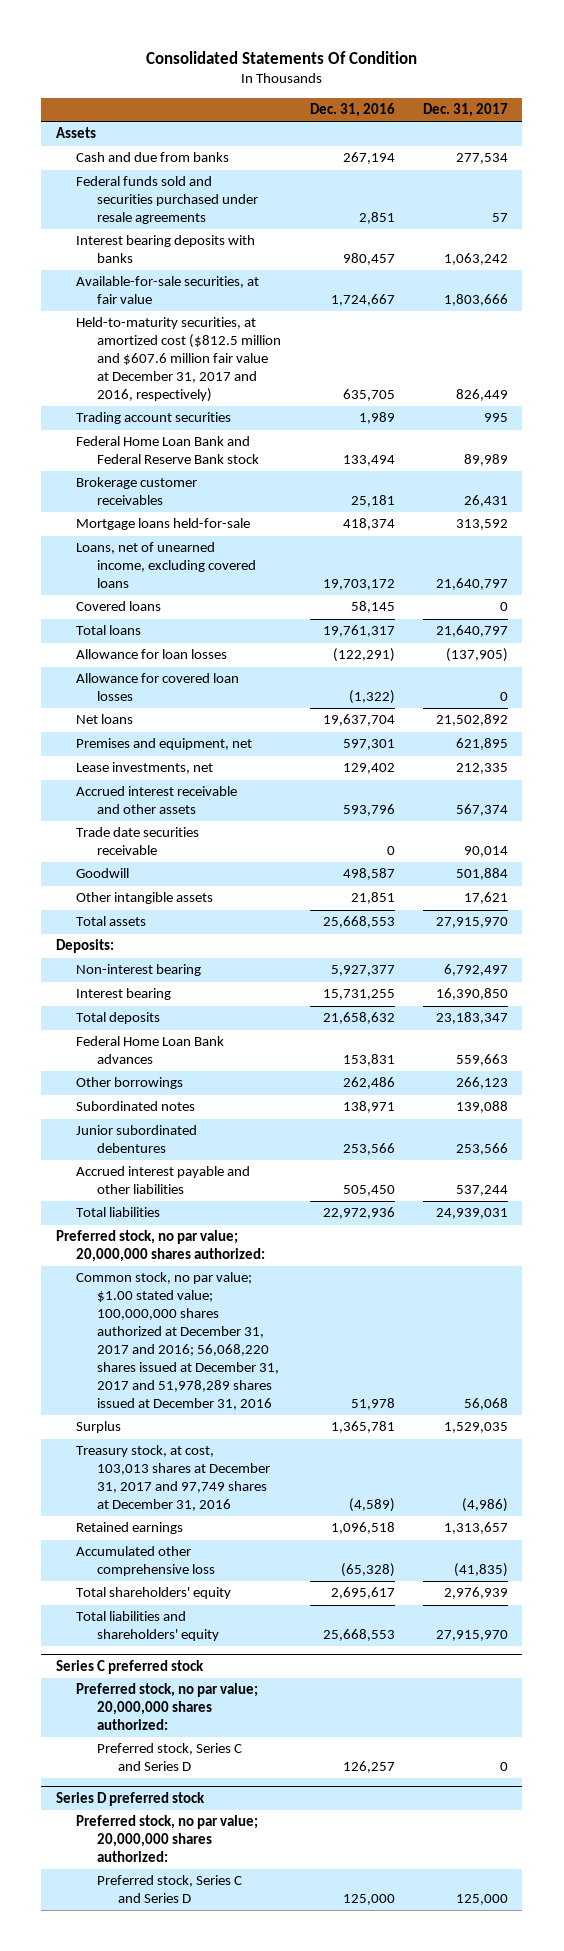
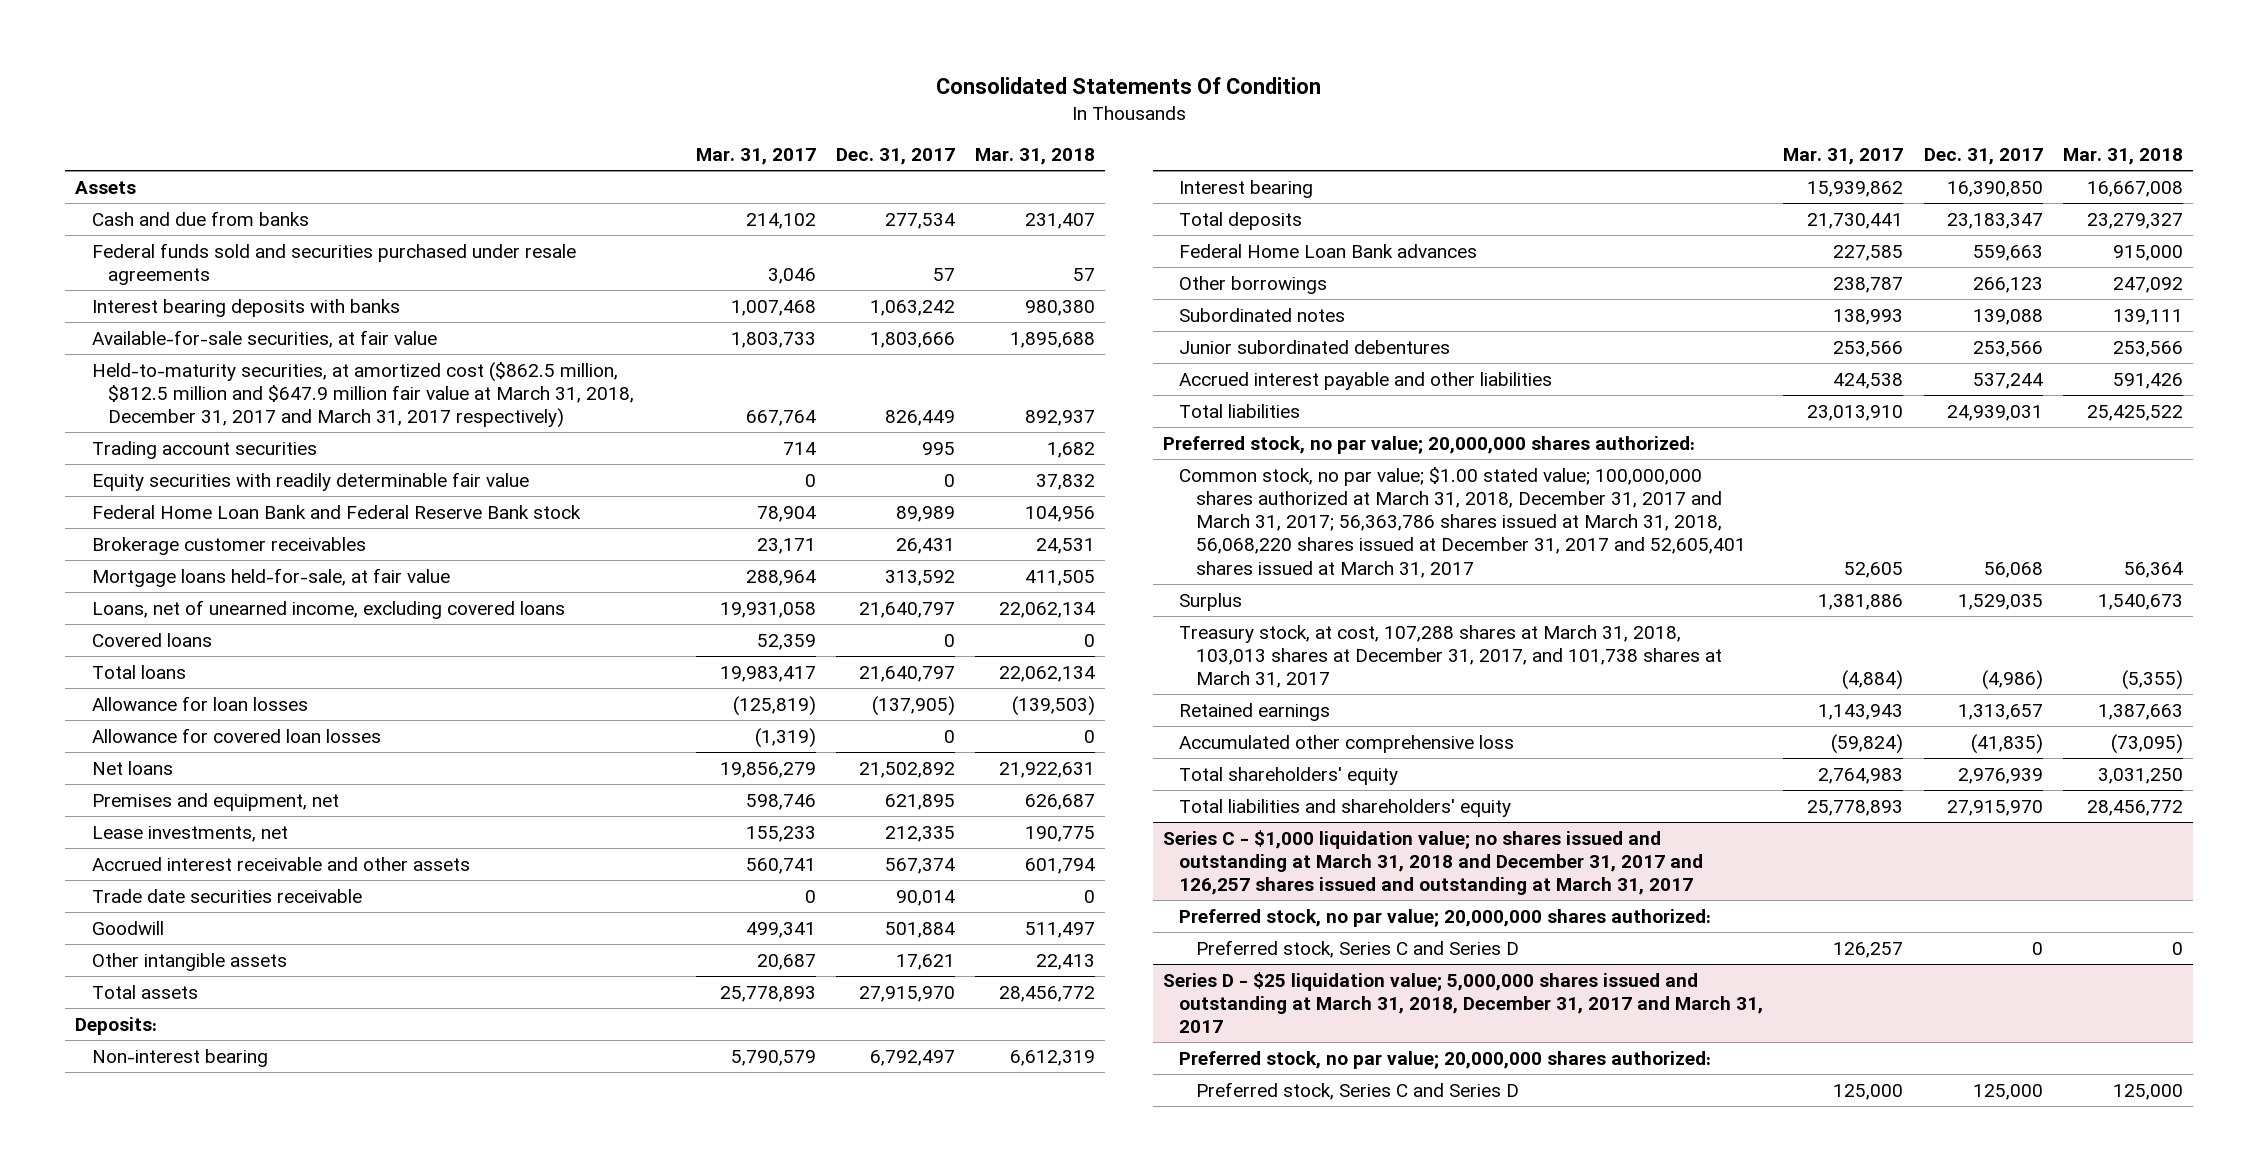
[309,103,395,118] Dec. 31, 2016 -> none
none -> [695,148,816,166] Mar. 31, 2017
none -> [975,148,1096,166] Mar. 31, 2018
[76,317,282,403] Held-to-maturity securities, at amortized cost ($812.5 million and $607.6 million fair value at December 31, 2017 and 2016, respectively) -> [91,361,635,429] Held-to-maturity securities, at amortized cost ($862.5 million, $812.5 million and $647.9 million fair value at March 31, 2018, December 31, 2017 and March 31, 2017 respectively)
none -> [91,471,529,491] Equity securities with readily determinable fair value
[76,518,251,531] Mortgage loans held-for-sale -> [91,567,450,587] Mortgage loans held-for-sale, at fair value
[76,1272,280,1410] Common stock, no par value; $1.00 stated value; 100,000,000 shares authorized at December 31, 2017 and 2016; 56,068,220 shares issued at December 31, 2017 and 51,978,289 shares issued at December 31, 2016 -> [1179,466,1746,578] Common stock, no par value; $1.00 stated value; 100,000,000 shares authorized at March 31, 2018, December 31, 2017 and March 31, 2017; 56,363,786 shares issued at March 31, 2018, 56,068,220 shares issued at December 31, 2017 and 52,605,401 shares issued at March 31, 2017
[76,1445,271,1512] Treasury stock, at cost, 103,013 shares at December 31, 2017 and 97,749 shares at December 31, 2016 -> [1179,624,1722,689] Treasury stock, at cost, 107,288 shares at March 31, 2018, 103,013 shares at December 31, 2017, and 101,738 shares at March 31, 2017
[55,1660,204,1675] Series C preferred stock -> [1162,829,1704,896] Series C - $1,000 liquidation value; no shares issued and outstanding at March 31, 2018 and December 31, 2017 and 126,257 shares issued and outstanding at March 31, 2017
[55,1792,205,1807] Series D preferred stock -> [1162,971,1764,1034] Series D - $25 liquidation value; 5,000,000 shares issued and outstanding at March 31, 2018, December 31, 2017 and March 31, 2017

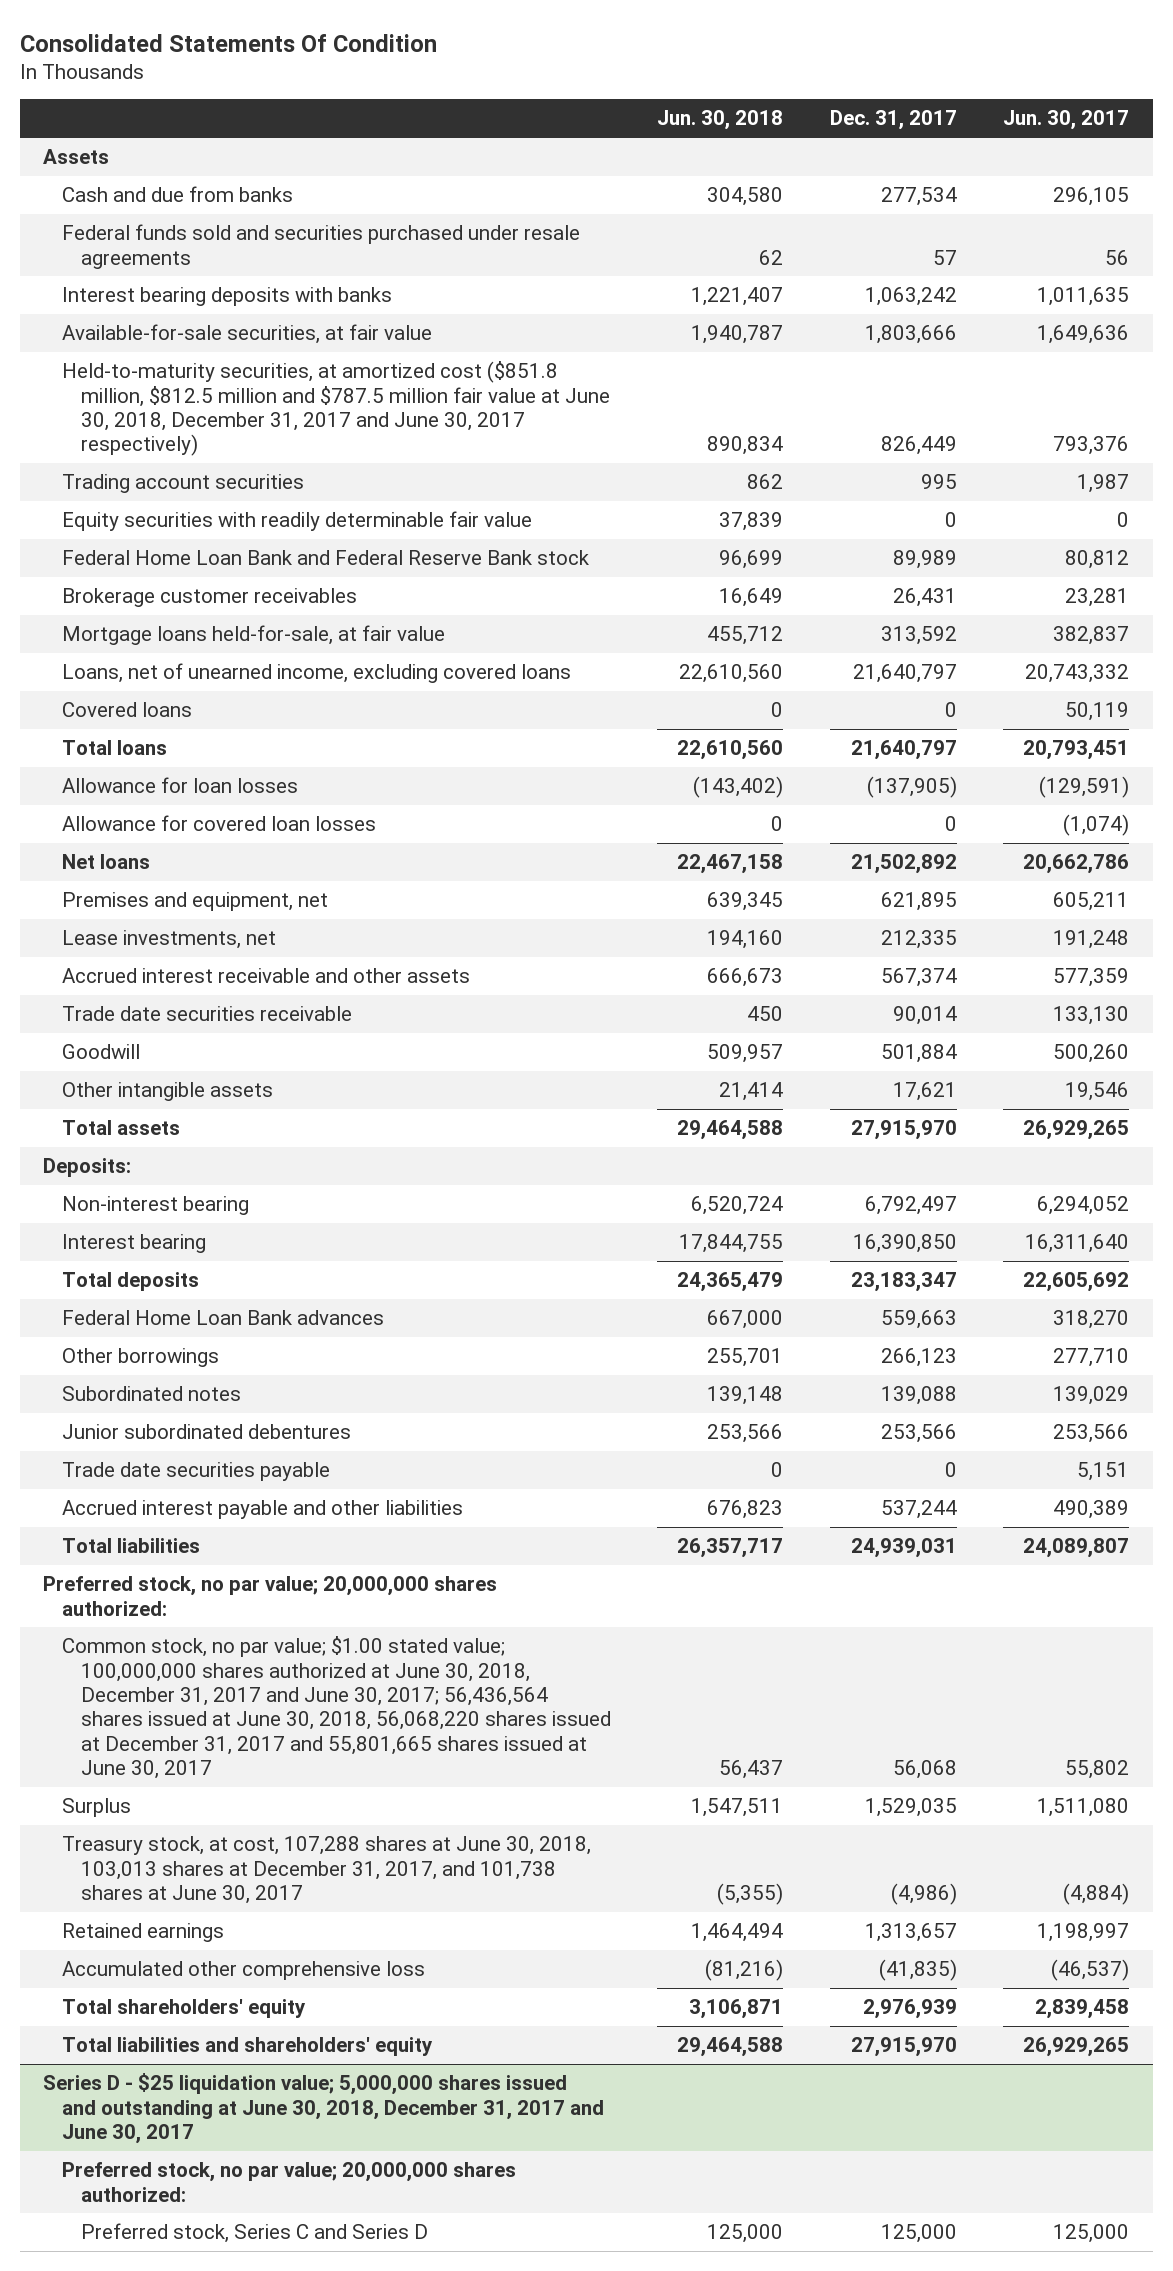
[695,148,816,166] Mar. 31, 2017 -> none
[975,148,1096,166] Mar. 31, 2018 -> none
none -> [657,110,784,131] Jun. 30, 2018
none -> [1003,110,1130,131] Jun. 30, 2017
[91,361,635,429] Held-to-maturity securities, at amortized cost ($862.5 million, $812.5 million and $647.9 million fair value at March 31, 2018, December 31, 2017 and March 31, 2017 respectively) -> [62,361,610,457] Held-to-maturity securities, at amortized cost ($851.8 million, $812.5 million and $787.5 million fair value at June 30, 2018, December 31, 2017 and June 30, 2017 respectively)
none -> [62,1462,331,1482] Trade date securities payable
[1179,466,1746,578] Common stock, no par value; $1.00 stated value; 100,000,000 shares authorized at March 31, 2018, December 31, 2017 and March 31, 2017; 56,363,786 shares issued at March 31, 2018, 56,068,220 shares issued at December 31, 2017 and 52,605,401 shares issued at March 31, 2017 -> [62,1636,611,1780] Common stock, no par value; $1.00 stated value; 100,000,000 shares authorized at June 30, 2018, December 31, 2017 and June 30, 2017; 56,436,564 shares issued at June 30, 2018, 56,068,220 shares issued at December 31, 2017 and 55,801,665 shares issued at June 30, 2017
[1179,624,1722,689] Treasury stock, at cost, 107,288 shares at March 31, 2018, 103,013 shares at December 31, 2017, and 101,738 shares at March 31, 2017 -> [62,1836,592,1904] Treasury stock, at cost, 107,288 shares at June 30, 2018, 103,013 shares at December 31, 2017, and 101,738 shares at June 30, 2017
[1162,829,1704,896] Series C - $1,000 liquidation value; no shares issued and outstanding at March 31, 2018 and December 31, 2017 and 126,257 shares issued and outstanding at March 31, 2017 -> none
[1179,908,1712,927] Preferred stock, no par value; 20,000,000 shares authorized: -> none
[1195,939,1519,958] Preferred stock, Series C and Series D -> none
[1162,971,1764,1034] Series D - $25 liquidation value; 5,000,000 shares issued and outstanding at March 31, 2018, December 31, 2017 and March 31, 2017 -> [43,2073,605,2144] Series D - $25 liquidation value; 5,000,000 shares issued and outstanding at June 30, 2018, December 31, 2017 and June 30, 2017

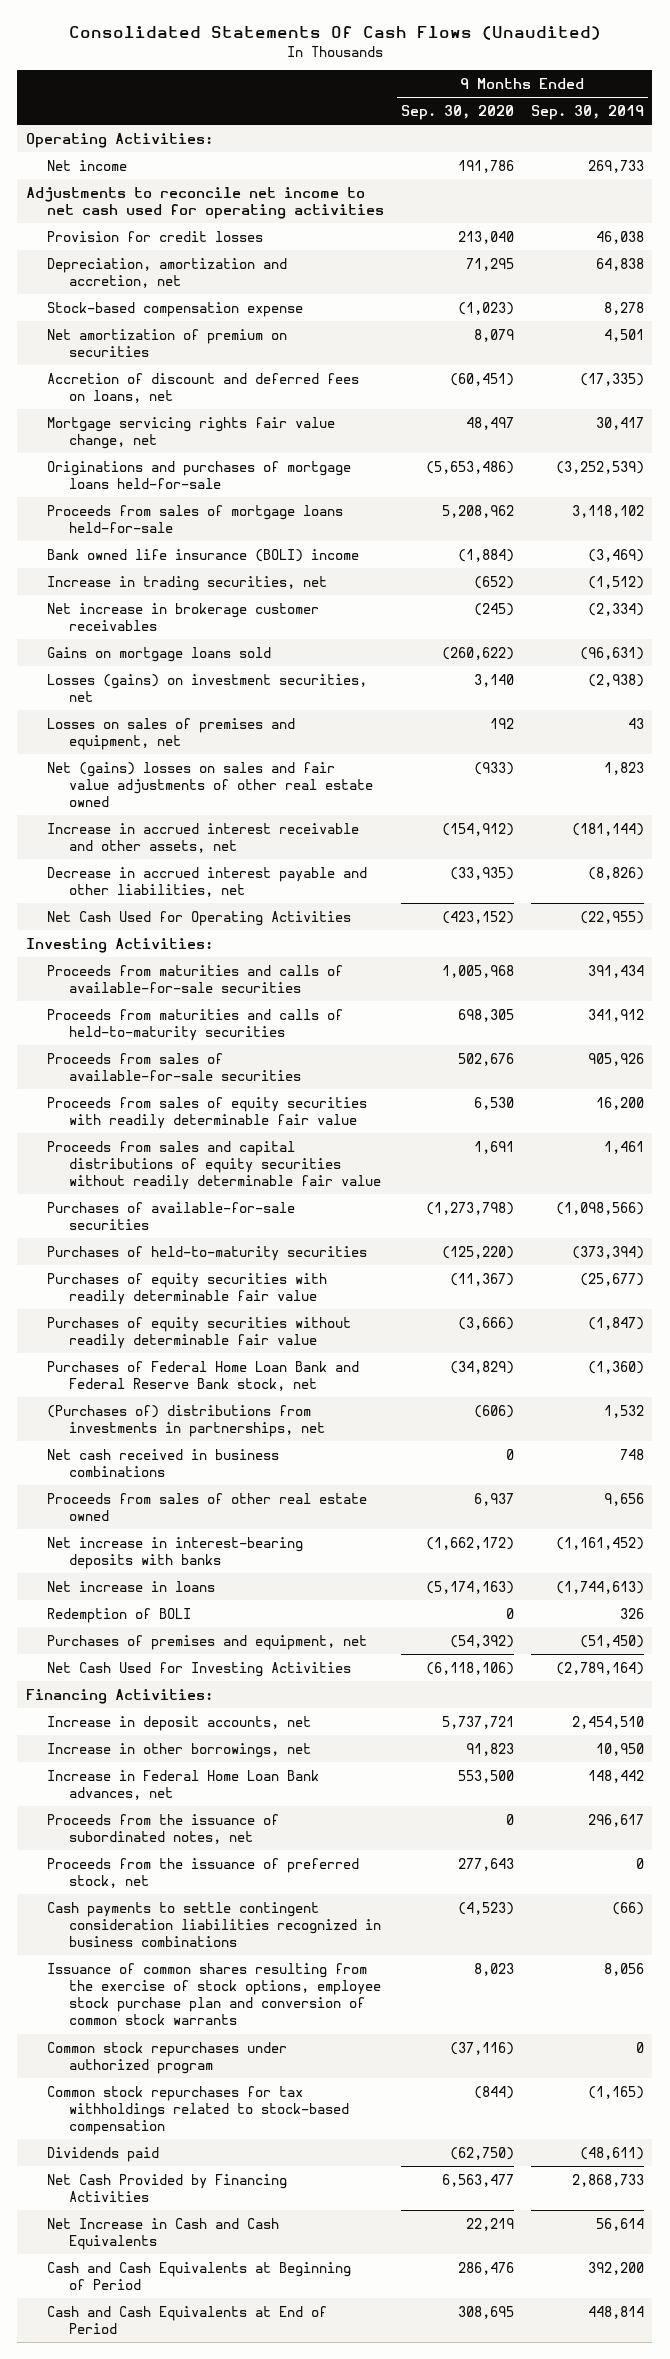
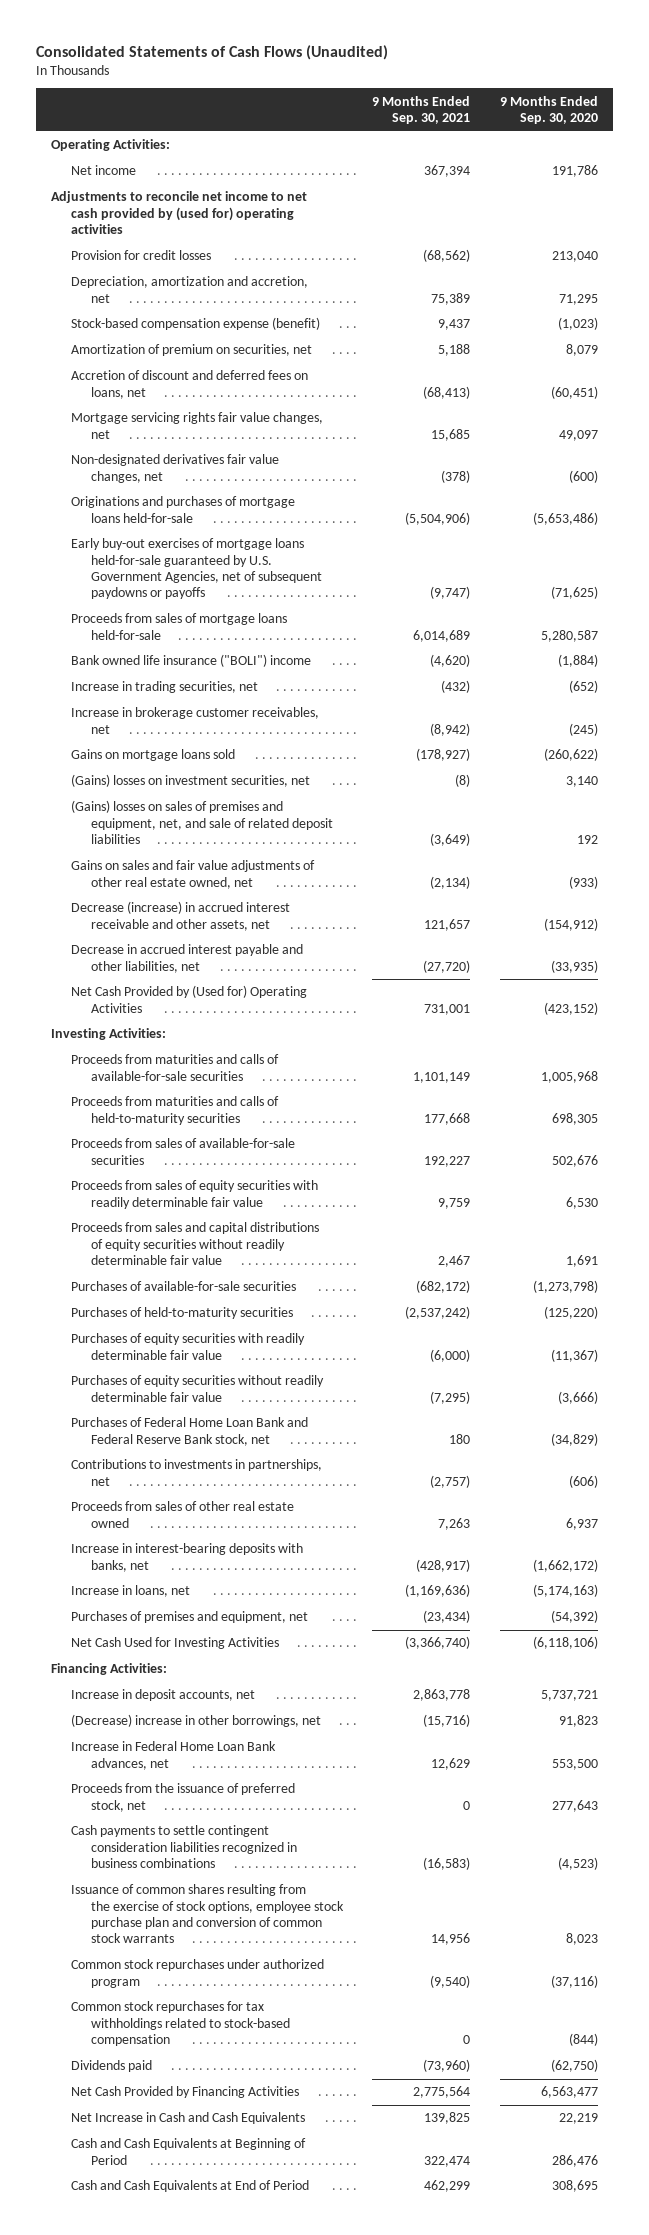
[68,26,601,41] Consolidated Statements Of Cash Flows (Unaudited) -> [36,44,389,60] Consolidated Statements of Cash Flows (Unaudited)
[530,104,644,120] Sep. 30, 2019 -> none
none -> [372,95,471,124] 9 Months Ended Sep. 30, 2021
[25,186,385,219] Adjustments to reconcile net income to net cash used for operating activities -> [51,191,308,234] Adjustments to reconcile net income to net cash provided by (used for) operating activities
[47,301,304,317] Stock-based compensation expense -> [70,317,320,331] Stock-based compensation expense (benefit)
[47,328,288,357] Net amortization of premium on securities -> [70,344,312,357] Amortization of premium on securities, net
[47,416,336,449] Mortgage servicing rights fair value change, net -> [70,412,323,439] Mortgage servicing rights fair value changes, net
[466,416,515,430] 48,497 -> [558,429,598,441] 49,097
none -> [70,454,279,483] Non-designated derivatives fair value changes, net
none -> [70,538,322,600] Early buy-out exercises of mortgage loans held-for-sale guaranteed by U.S. Government Agencies, net of subsequent paydowns or payoffs
[442,504,515,518] 5,208,962 -> [540,629,598,642] 5,280,587
[47,548,360,562] Bank owned life insurance (BOLI) income -> [70,654,311,668] Bank owned life insurance ("BOLI") income
[47,602,320,631] Net increase in brokerage customer receivables -> [70,707,319,734] Increase in brokerage customer receivables, net
[47,673,368,702] Losses (gains) on investment securities, net -> [70,774,310,788] (Gains) losses on investment securities, net
[47,717,296,750] Losses on sales of premises and equipment, net -> [70,800,333,844] (Gains) losses on sales of premises and equipment, net, and sale of related deposit liabilities
[47,761,373,808] Net (gains) losses on sales and fair value adjustments of other real estate owned -> [70,860,315,889] Gains on sales and fair value adjustments of other real estate owned, net
[47,822,360,853] Increase in accrued interest receivable and other assets, net -> [70,901,290,931] Decrease (increase) in accrued interest receivable and other assets, net
[47,910,352,926] Net Cash Used for Operating Activities -> [70,985,307,1013] Net Cash Provided by (Used for) Operating Activities
[47,1448,280,1477] Net cash received in business combinations -> none
[47,1404,325,1437] (Purchases of) distributions from investments in partnerships, net -> [70,1459,322,1486] Contributions to investments in partnerships, net
[47,1607,192,1623] Redemption of BOLI -> none
[47,1536,304,1569] Net increase in interest-bearing deposits with banks -> [70,1543,303,1572] Increase in interest-bearing deposits with banks, net
[47,1580,216,1592] Net increase in loans -> [70,1585,190,1598] Increase in loans, net
[47,1742,312,1758] Increase in other borrowings, net -> [70,1714,321,1728] (Decrease) increase in other borrowings, net
[47,1813,280,1844] Proceeds from the issuance of subordinated notes, net -> none

